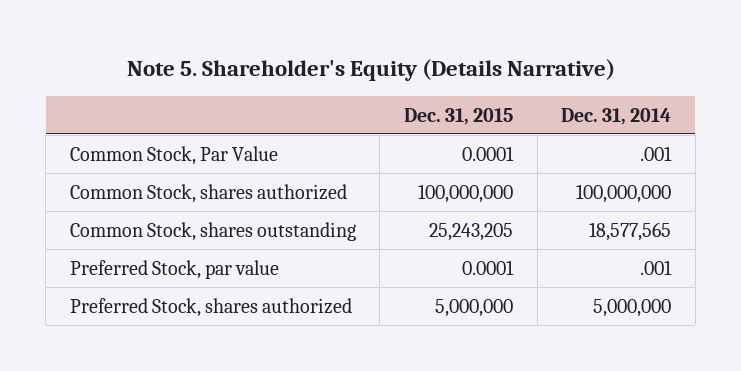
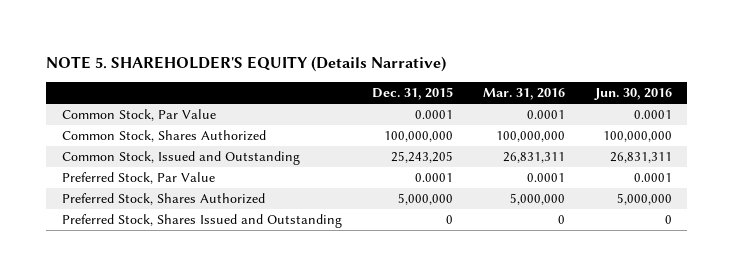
[126,59,615,82] Note 5. Shareholder's Equity (Details Narrative) -> [46,56,447,73] NOTE 5. SHAREHOLDER'S EQUITY (Details Narrative)
[561,107,672,125] Dec. 31, 2014 -> none
none -> [482,88,565,101] Mar. 31, 2016
none -> [594,88,673,101] Jun. 30, 2016
[69,183,347,203] Common Stock, shares authorized -> [61,130,266,143] Common Stock, Shares Authorized
[69,221,356,241] Common Stock, shares outstanding -> [61,151,300,166] Common Stock, Issued and Outstanding
[69,259,279,279] Preferred Stock, par value -> [61,172,215,185] Preferred Stock, Par Value
[69,297,352,317] Preferred Stock, shares authorized -> [61,193,265,206] Preferred Stock, Shares Authorized
none -> [61,214,342,229] Preferred Stock, Shares Issued and Outstanding

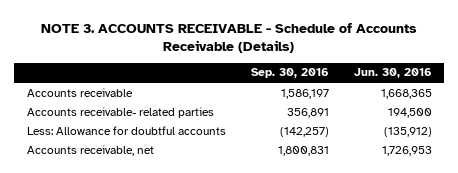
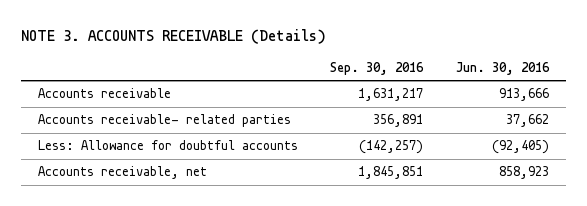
[41,22,418,53] NOTE 3. ACCOUNTS RECEIVABLE - Schedule of Accounts Receivable (Details) -> [21,29,327,45] NOTE 3. ACCOUNTS RECEIVABLE (Details)
[280,88,329,99] 1,586,197 -> [358,88,424,102] 1,631,217
[380,88,432,99] 1,668,365 -> [499,88,550,102] 913,666
[387,107,432,118] 194,500 -> [506,114,550,128] 37,662
[383,126,432,137] (135,912) -> [492,140,550,155] (92,405)
[277,145,329,156] 1,800,831 -> [358,166,424,180] 1,845,851
[381,145,432,156] 1,726,953 -> [499,166,550,180] 858,923

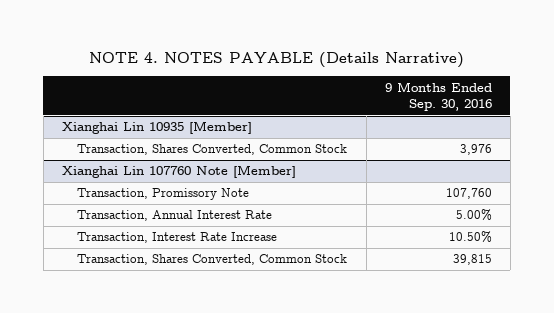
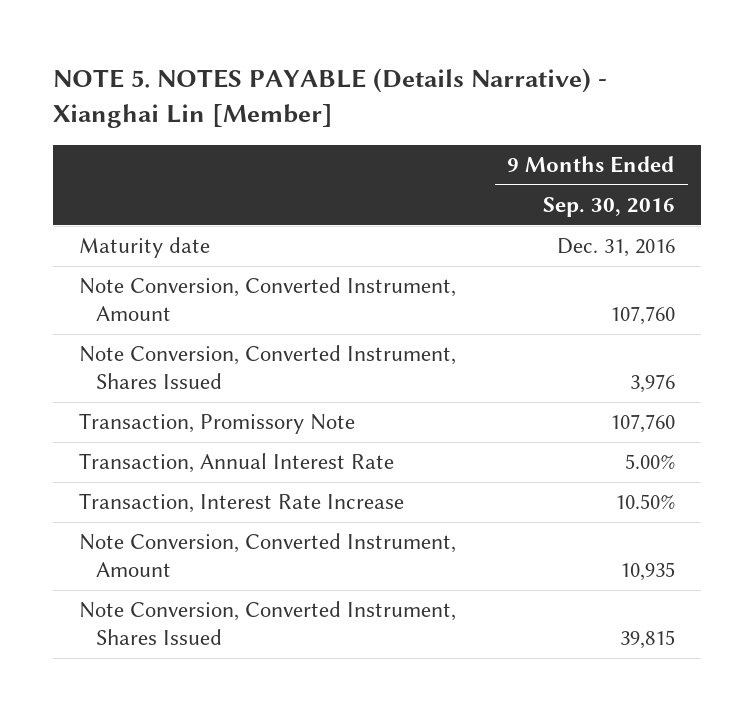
[88,52,464,69] NOTE 4. NOTES PAYABLE (Details Narrative) -> [52,68,607,129] NOTE 5. NOTES PAYABLE (Details Narrative) - Xianghai Lin [Member]
[61,121,252,135] Xianghai Lin 10935 [Member] -> none
[61,165,296,179] Xianghai Lin 107760 Note [Member] -> none
none -> [78,237,210,259] Maturity date
none -> [78,277,456,322] Note Conversion, Converted Instrument, Amount
[77,144,348,156] Transaction, Shares Converted, Common Stock -> [78,345,456,390] Note Conversion, Converted Instrument, Shares Issued
none -> [78,533,456,578] Note Conversion, Converted Instrument, Amount
[77,254,348,266] Transaction, Shares Converted, Common Stock -> [78,601,456,646] Note Conversion, Converted Instrument, Shares Issued

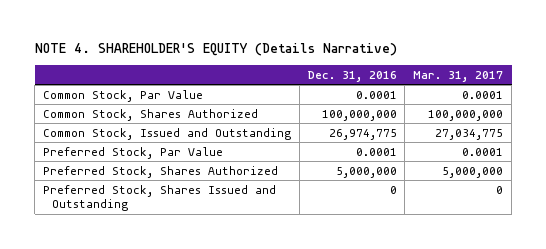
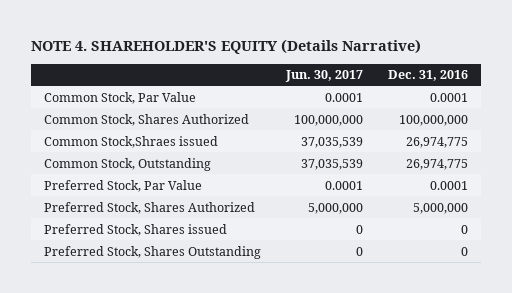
[413,70,504,82] Mar. 31, 2017 -> none
none -> [285,70,364,83] Jun. 30, 2017
none -> [43,135,218,148] Common Stock,Shraes issued
[42,127,291,140] Common Stock, Issued and Outstanding -> [43,157,211,171] Common Stock, Outstanding
none -> [43,223,227,236] Preferred Stock, Shares issued
[42,184,276,211] Preferred Stock, Shares Issued and Outstanding -> [43,245,261,259] Preferred Stock, Shares Outstanding

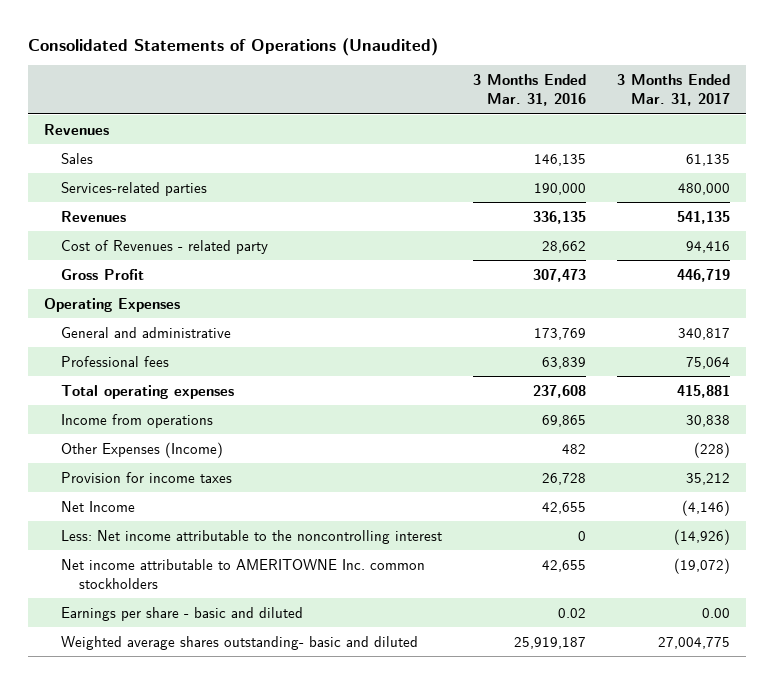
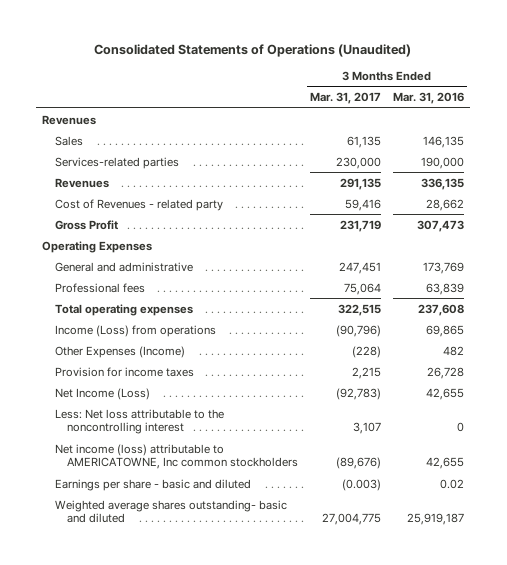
[678,182,731,195] 480,000 -> [336,156,382,169] 230,000
[677,210,731,224] 541,135 -> [340,177,382,190] 291,135
[686,240,731,253] 94,416 -> [345,198,382,211] 59,416
[677,268,731,282] 446,719 -> [340,219,382,232] 231,719
[678,327,731,340] 340,817 -> [339,261,382,274] 247,451
[677,384,731,398] 415,881 -> [338,303,382,316] 322,515
[61,413,214,428] Income from operations -> [54,324,216,337] Income (Loss) from operations
[686,414,731,427] 30,838 -> [336,324,382,337] (90,796)
[686,472,731,485] 35,212 -> [352,366,382,379] 2,215
[61,500,136,512] Net Income -> [54,387,150,400] Net Income (Loss)
[682,499,731,516] (4,146) -> [336,387,382,400] (92,783)
[61,529,443,544] Less: Net income attributable to the noncontrolling interest -> [54,408,224,435] Less: Net loss attributable to the noncontrolling interest
[674,528,731,545] (14,926) -> [353,422,382,435] 3,107
[61,558,426,589] Net income attributable to AMERITOWNE Inc. common stockholders -> [54,443,299,470] Net income (loss) attributable to AMERICATOWNE, Inc common stockholders
[674,557,731,574] (19,072) -> [336,457,382,470] (89,676)
[702,607,731,618] 0.00 -> [342,478,382,491] (0.003)

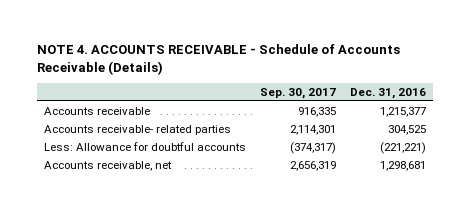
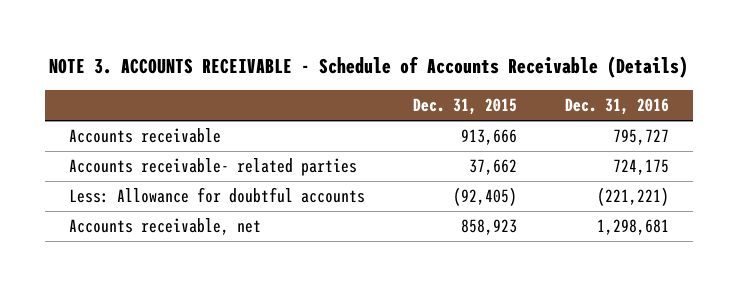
[36,44,400,75] NOTE 4. ACCOUNTS RECEIVABLE - Schedule of Accounts Receivable (Details) -> [49,55,689,78] NOTE 3. ACCOUNTS RECEIVABLE - Schedule of Accounts Receivable (Details)
[259,87,336,99] Sep. 30, 2017 -> none
none -> [413,98,518,116] Dec. 31, 2015
[379,106,426,117] 1,215,377 -> [612,129,669,146] 795,727
[387,124,426,135] 304,525 -> [612,159,669,176] 724,175

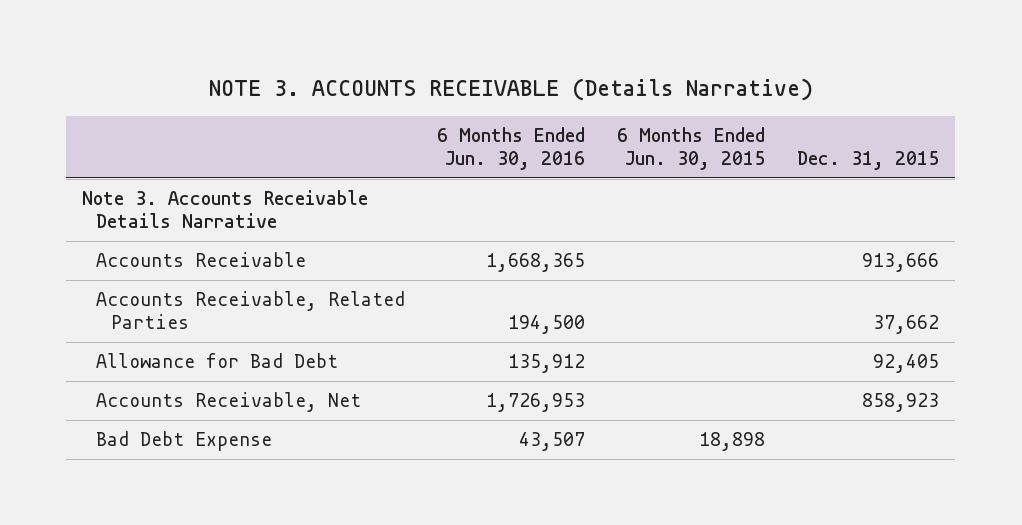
[49,55,689,78] NOTE 3. ACCOUNTS RECEIVABLE - Schedule of Accounts Receivable (Details) -> [208,78,813,102] NOTE 3. ACCOUNTS RECEIVABLE (Details Narrative)
[564,98,669,116] Dec. 31, 2016 -> none
none -> [437,126,586,170] 6 Months Ended Jun. 30, 2016
none -> [617,126,766,170] 6 Months Ended Jun. 30, 2015
none -> [82,189,369,229] Note 3. Accounts Receivable Details Narrative
[69,128,222,144] Accounts receivable -> [96,251,307,267] Accounts Receivable
[69,158,358,177] Accounts receivable- related parties -> [96,290,406,330] Accounts Receivable, Related Parties
[69,187,366,204] Less: Allowance for doubtful accounts -> [96,352,339,368] Allowance for Bad Debt
[453,187,518,207] (92,405) -> [873,353,940,373] 92,405
[69,218,262,236] Accounts receivable, net -> [96,391,362,412] Accounts Receivable, Net
none -> [96,430,273,451] Bad Debt Expense

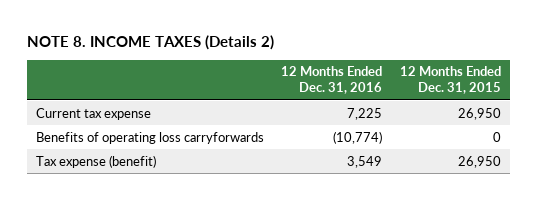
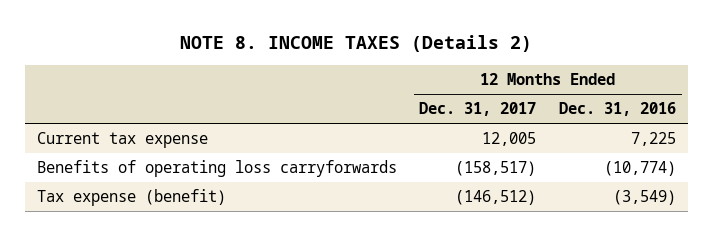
[400,66,502,95] 12 Months Ended Dec. 31, 2015 -> none
none -> [419,102,537,117] Dec. 31, 2017
[347,155,383,168] 3,549 -> [613,190,677,206] (3,549)

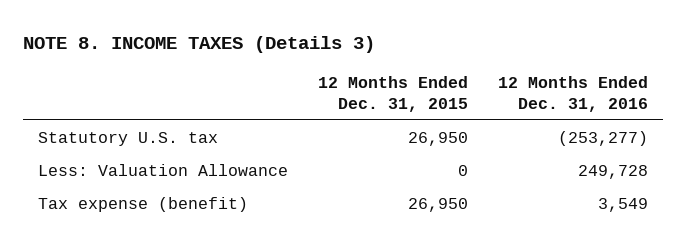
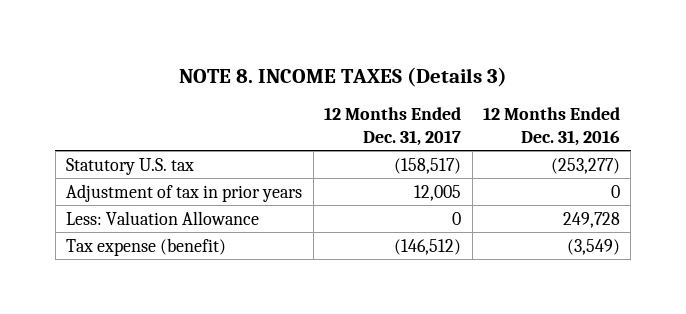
[318,75,469,112] 12 Months Ended Dec. 31, 2015 -> none
none -> [324,106,462,146] 12 Months Ended Dec. 31, 2017
none -> [66,183,303,202] Adjustment of tax in prior years
[598,197,649,212] 3,549 -> [566,238,620,255] (3,549)

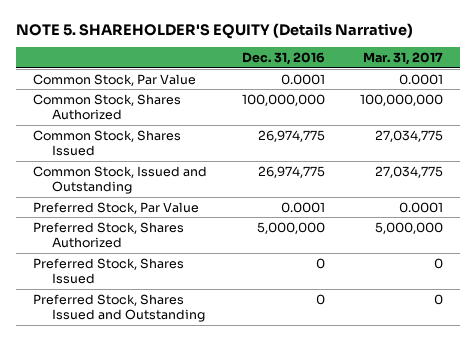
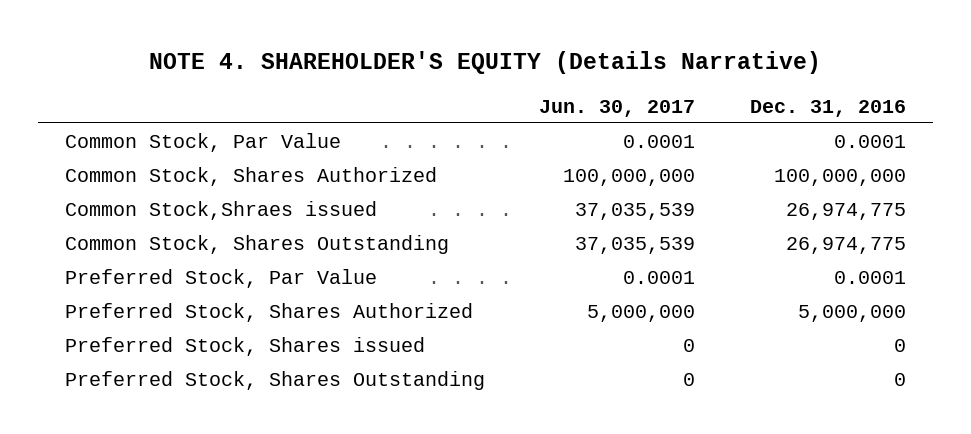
[15,22,413,39] NOTE 5. SHAREHOLDER'S EQUITY (Details Narrative) -> [149,51,822,75] NOTE 4. SHAREHOLDER'S EQUITY (Details Narrative)
[362,52,443,66] Mar. 31, 2017 -> none
none -> [539,99,696,117] Jun. 30, 2017
[32,129,181,157] Common Stock, Shares Issued -> [64,200,377,220] Common Stock,Shraes issued
[32,165,207,195] Common Stock, Issued and Outstanding -> [64,234,449,254] Common Stock, Shares Outstanding
[32,257,184,285] Preferred Stock, Shares Issued -> [64,336,425,356] Preferred Stock, Shares issued
[32,293,206,323] Preferred Stock, Shares Issued and Outstanding -> [64,370,485,390] Preferred Stock, Shares Outstanding

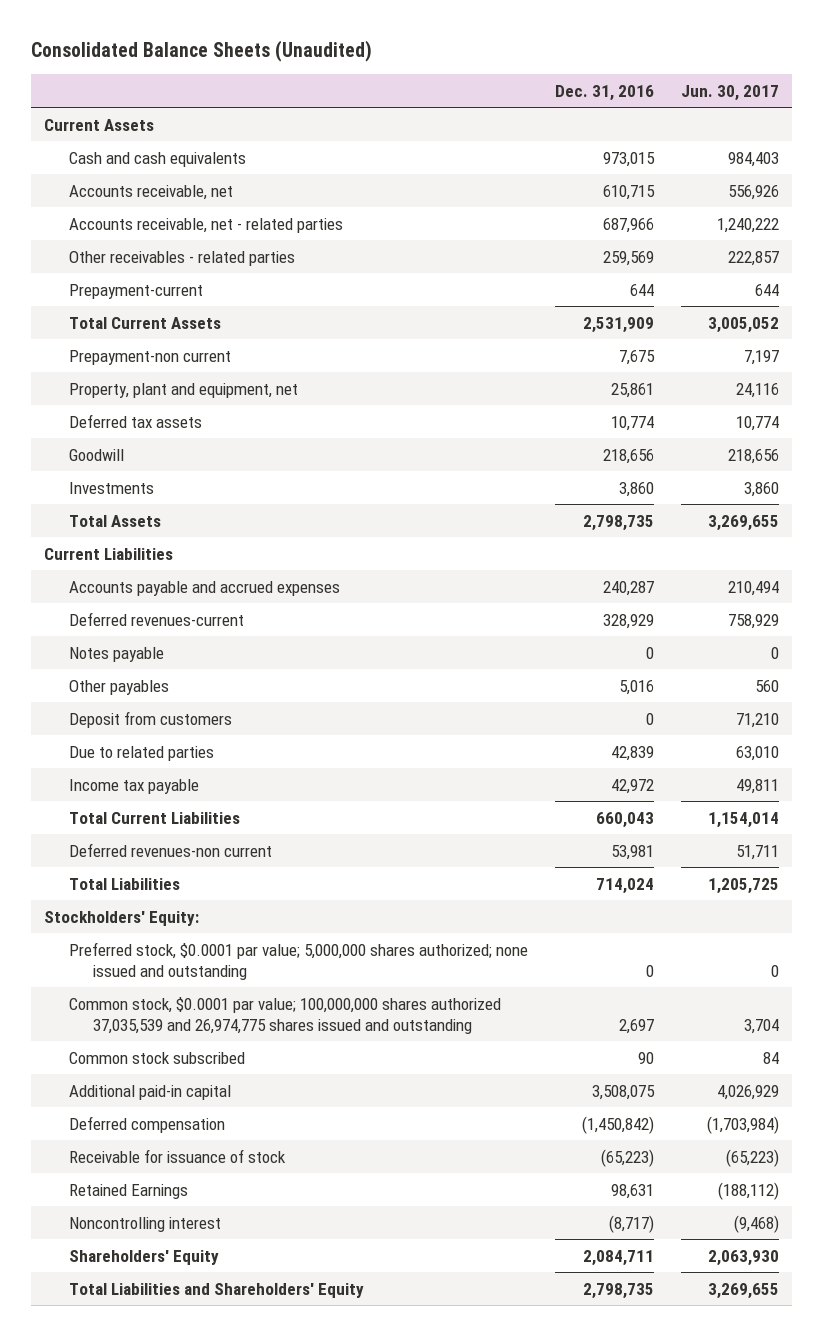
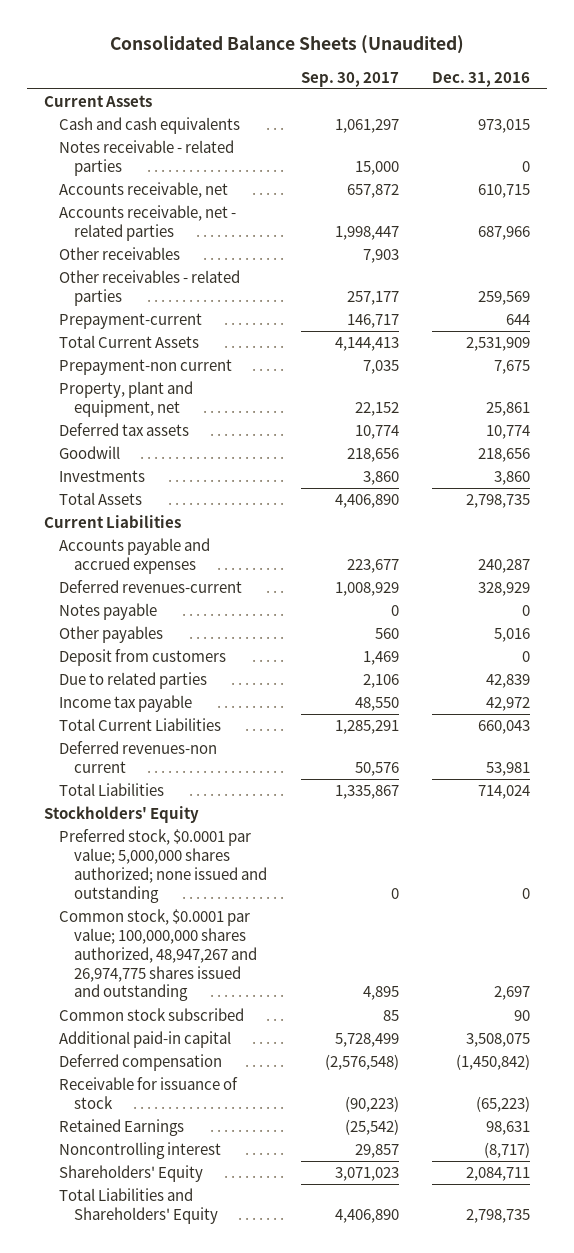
[680,84,779,101] Jun. 30, 2017 -> none
none -> [300,71,399,87] Sep. 30, 2017
none -> [58,140,234,176] Notes receivable - related parties
none -> [58,247,180,261] Other receivables
[44,910,200,926] Stockholders' Equity: -> [43,806,199,824] Stockholders' Equity
[68,996,501,1034] Common stock, $0.0001 par value; 100,000,000 shares authorized 37,035,539 and 26,974,775 shares issued and outstanding -> [58,909,258,1002] Common stock, $0.0001 par value; 100,000,000 shares authorized, 48,947,267 and 26,974,775 shares issued and outstanding

